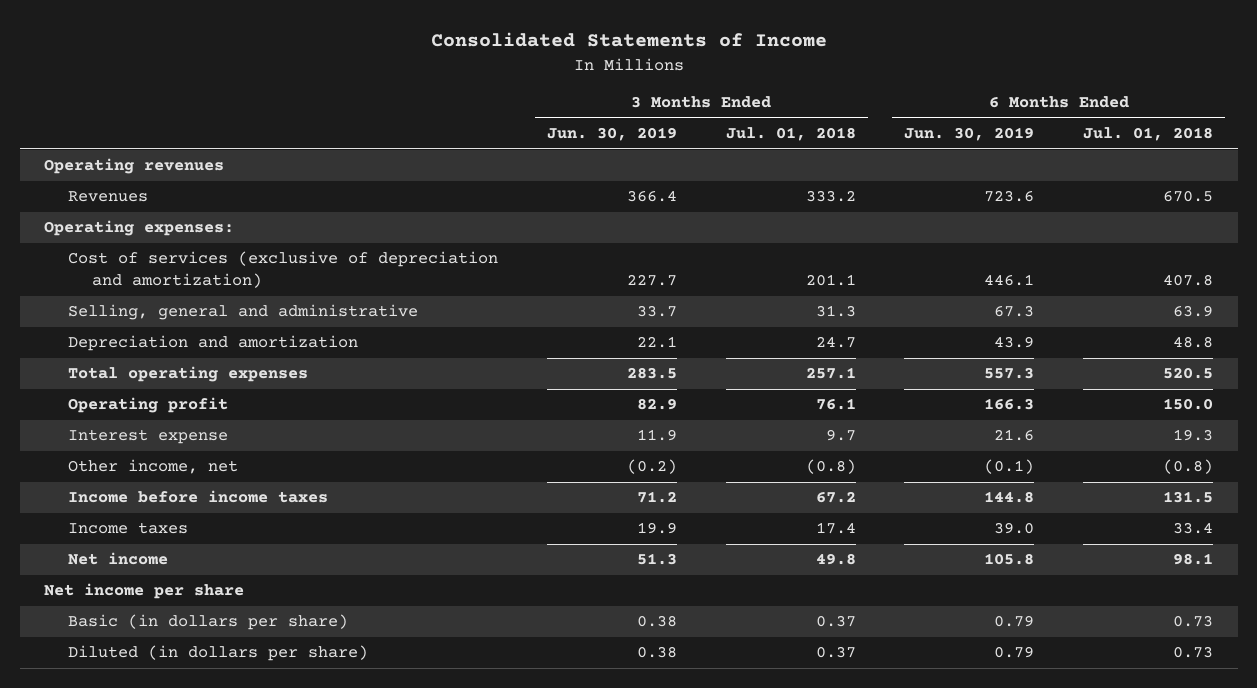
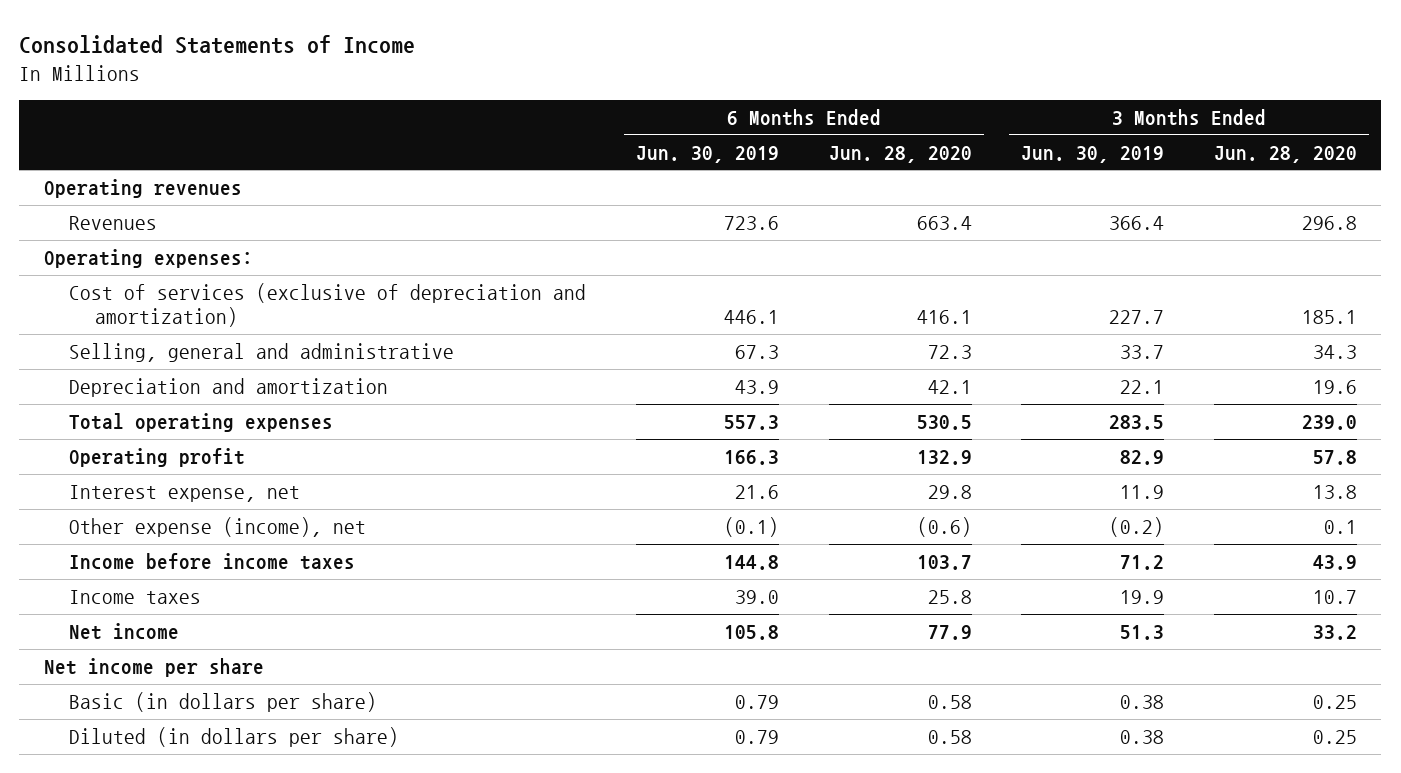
[725,127,856,142] Jul. 01, 2018 -> none
[1083,127,1214,142] Jul. 01, 2018 -> none
none -> [828,145,972,163] Jun. 28, 2020
none -> [1213,145,1357,163] Jun. 28, 2020
[67,429,228,445] Interest expense -> [69,484,301,502] Interest expense, net
[67,459,238,475] Other income, net -> [69,516,367,537] Other expense (income), net

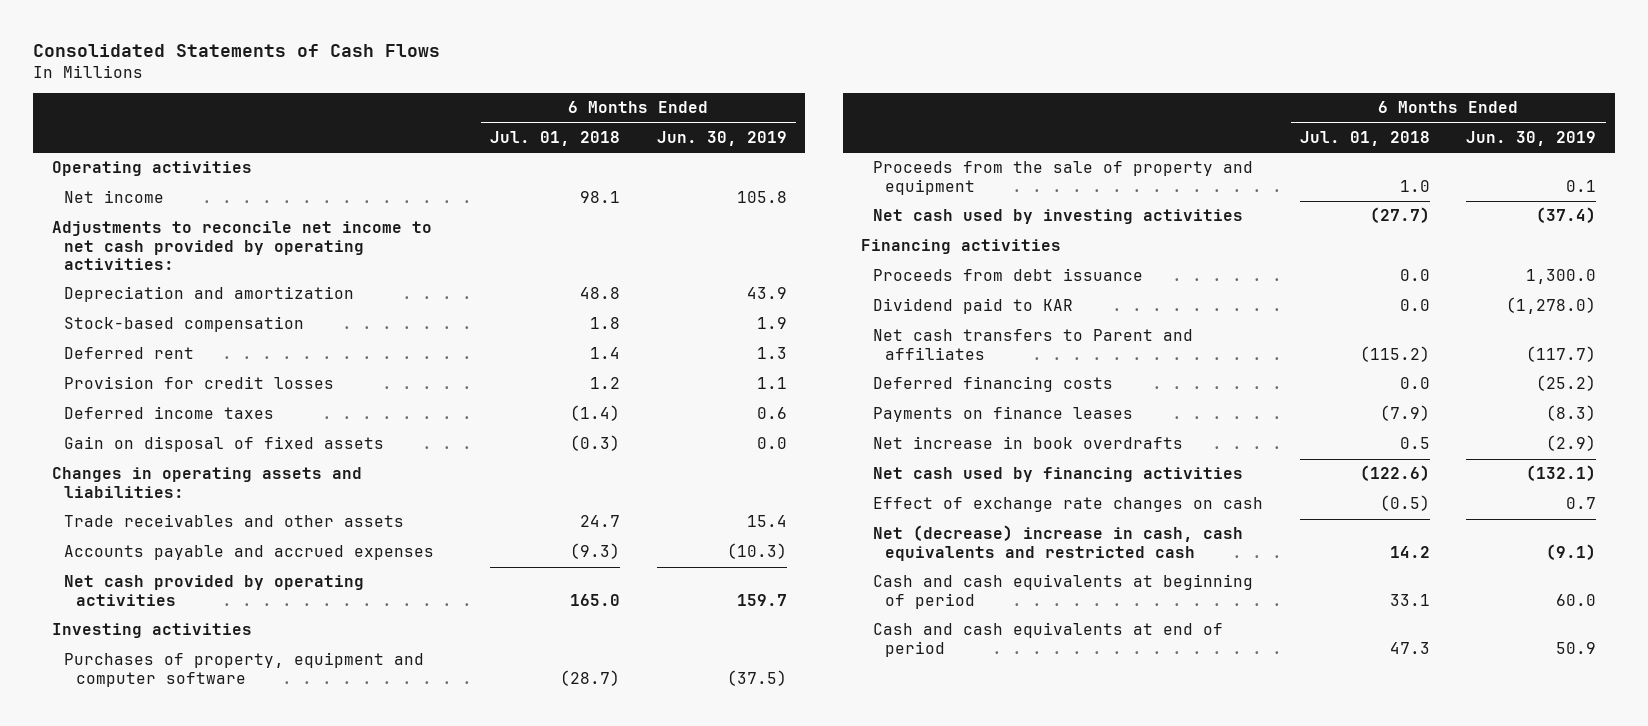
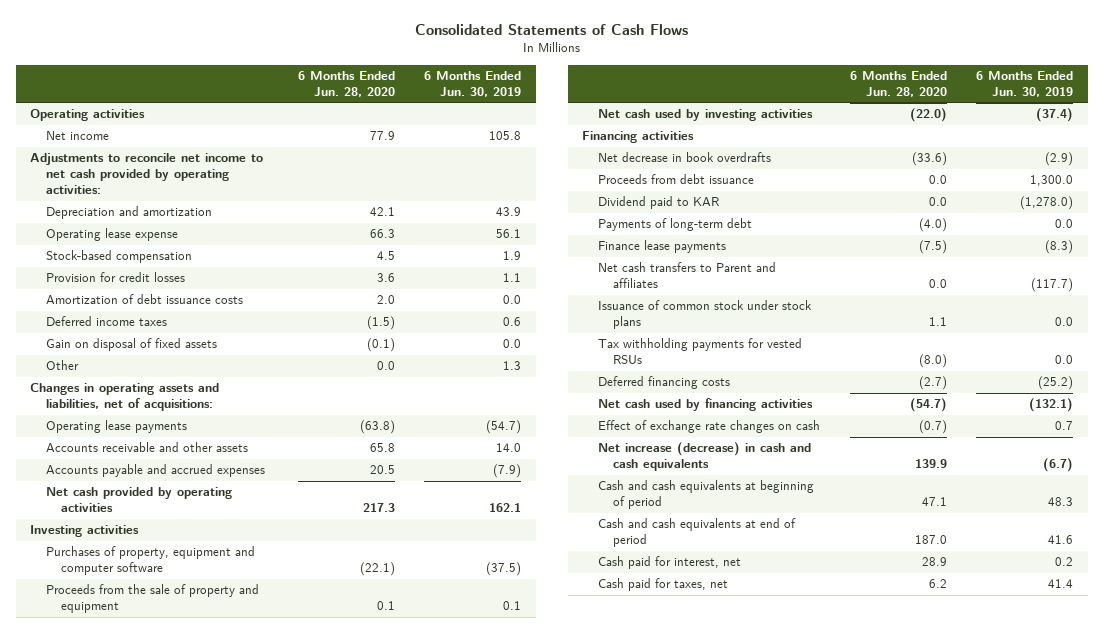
[490,131,621,147] Jul. 01, 2018 -> none
none -> [297,71,395,98] 6 Months Ended Jun. 28, 2020
none -> [45,228,178,242] Operating lease expense
[63,347,194,360] Deferred rent -> none
none -> [45,294,243,305] Amortization of debt issuance costs
none -> [45,360,79,371] Other
[51,467,362,498] Changes in operating assets and liabilities: -> [30,383,220,412] Changes in operating assets and liabilities, net of acquisitions:
none -> [45,420,187,434] Operating lease payments
[63,514,404,528] Trade receivables and other assets -> [45,442,248,453] Accounts receivable and other assets
[746,515,787,528] 15.4 -> [496,443,522,453] 14.0
[726,543,787,560] (10.3) -> [493,464,522,479] (7.9)
[736,593,787,606] 159.7 -> [489,503,522,513] 162.1
none -> [597,152,771,163] Net decrease in book overdrafts
none -> [597,218,752,232] Payments of long-term debt
none -> [597,240,726,254] Finance lease payments
none -> [597,300,812,330] Issuance of common stock under stock plans
none -> [597,338,802,365] Tax withholding payments for vested RSUs
[873,406,1134,423] Payments on finance leases -> none
[873,436,1184,450] Net increase in book overdrafts -> none
[873,525,1244,561] Net (decrease) increase in cash, cash equivalents and restricted cash -> [597,442,811,472] Net increase (decrease) in cash and cash equivalents
[1546,543,1597,560] (9.1) -> [1043,458,1074,473] (6.7)
[1556,593,1597,606] 60.0 -> [1048,497,1074,507] 48.3
[1556,641,1597,654] 50.9 -> [1048,535,1074,545] 41.6
none -> [597,556,741,570] Cash paid for interest, net
none -> [597,578,728,592] Cash paid for taxes, net

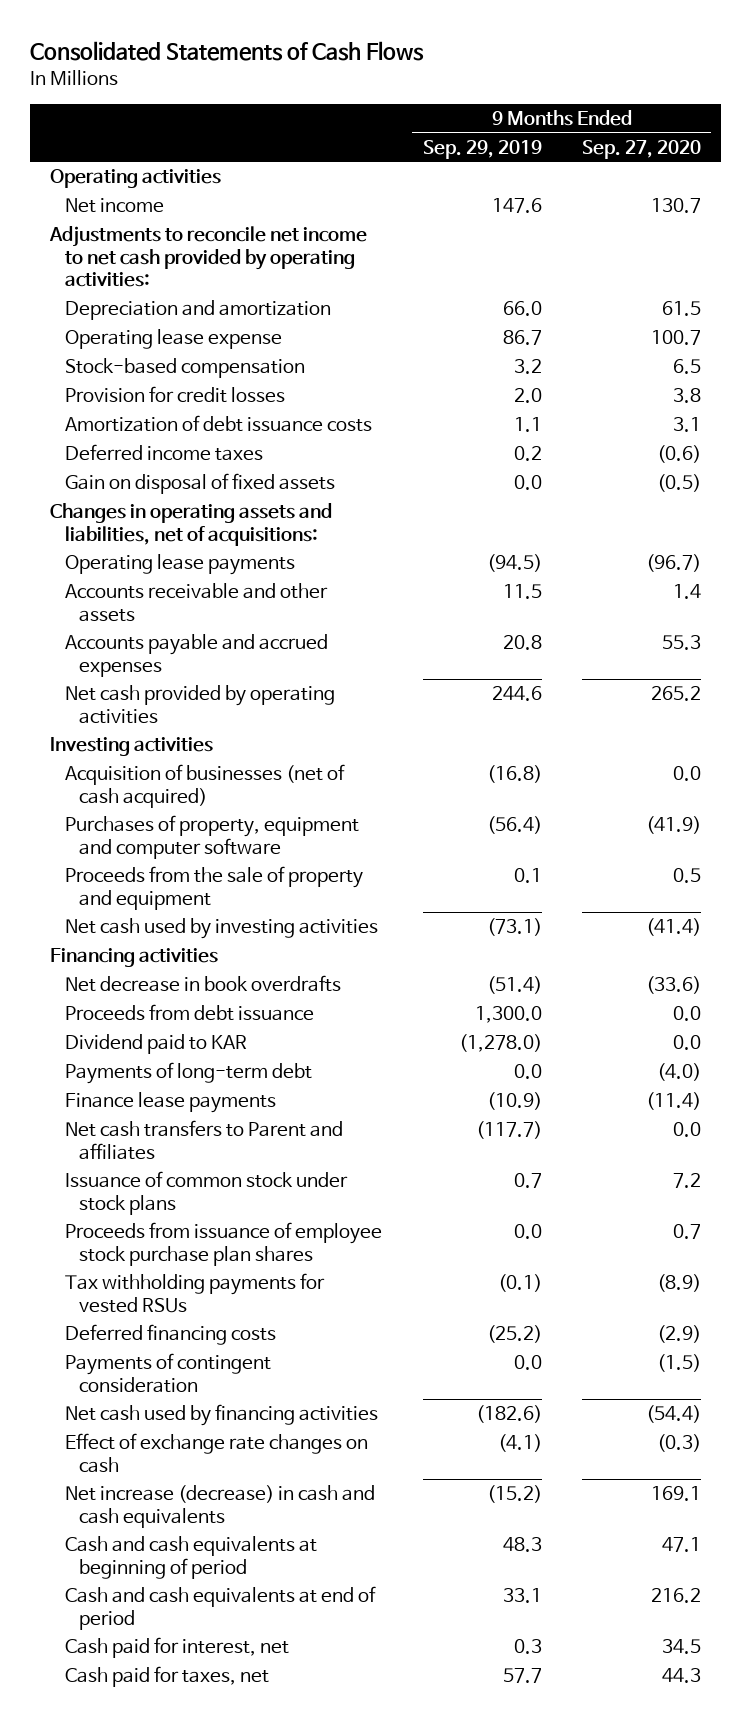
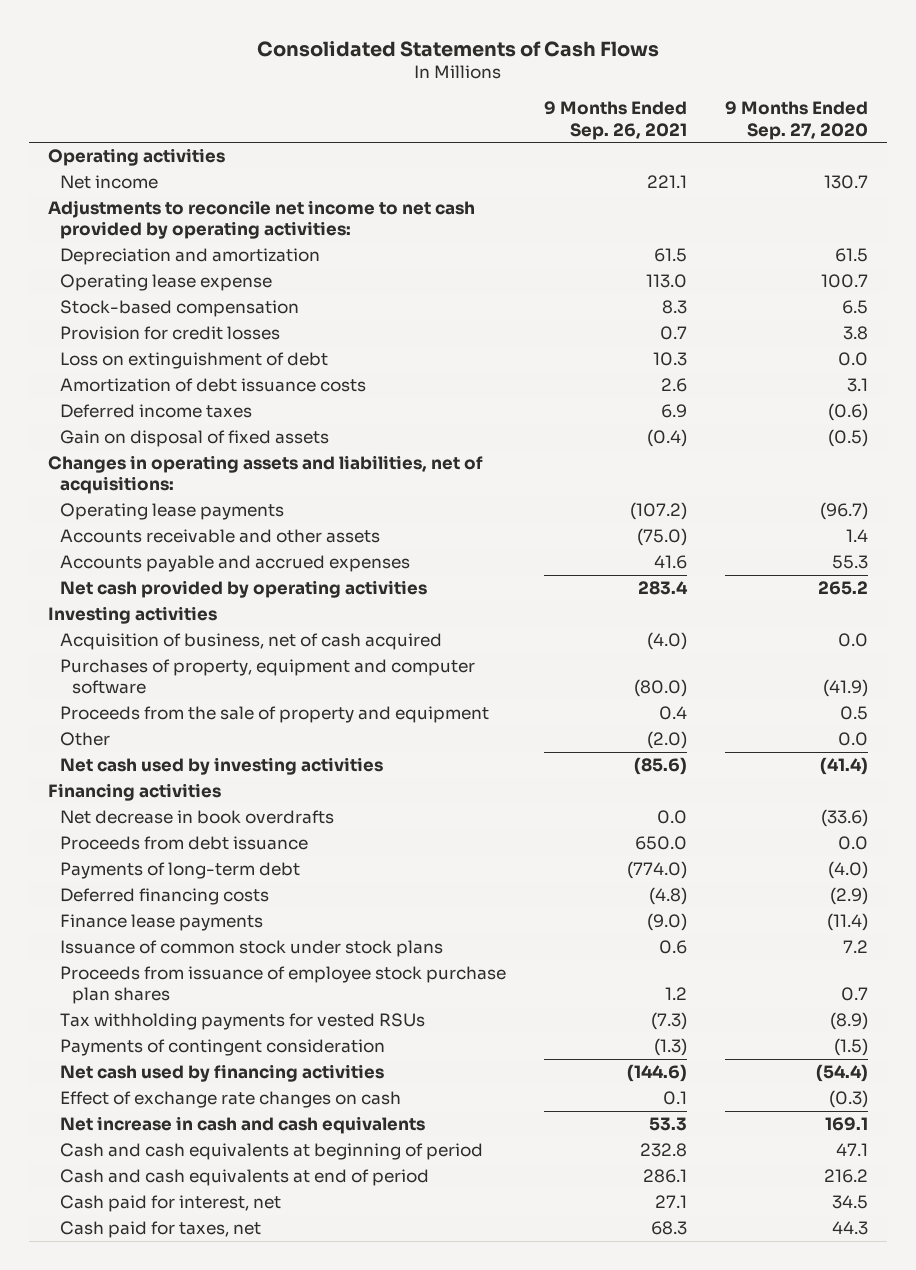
[422,139,542,159] Sep. 29, 2019 -> none
none -> [543,101,687,140] 9 Months Ended Sep. 26, 2021
none -> [60,351,329,369] Loss on extinguishment of debt
[64,764,345,808] Acquisition of businesses (net of cash acquired) -> [60,632,443,650] Acquisition of business, net of cash acquired
none -> [60,731,111,746] Other
[64,1034,247,1055] Dividend paid to KAR -> none
[64,1324,276,1346] Deferred financing costs -> [60,887,270,905] Deferred financing costs
[64,1120,343,1160] Net cash transfers to Parent and affiliates -> none
[64,1485,375,1528] Net increase (decrease) in cash and cash equivalents -> [60,1115,426,1134] Net increase in cash and cash equivalents

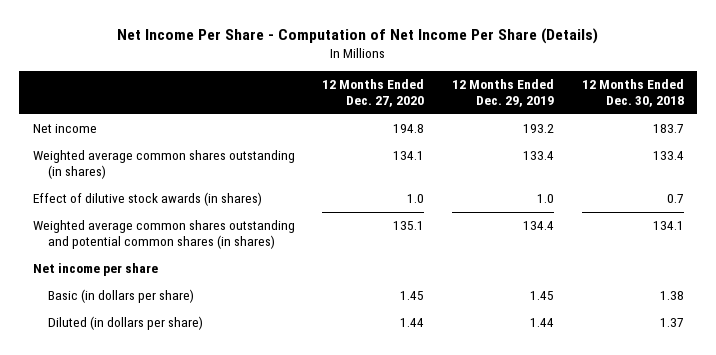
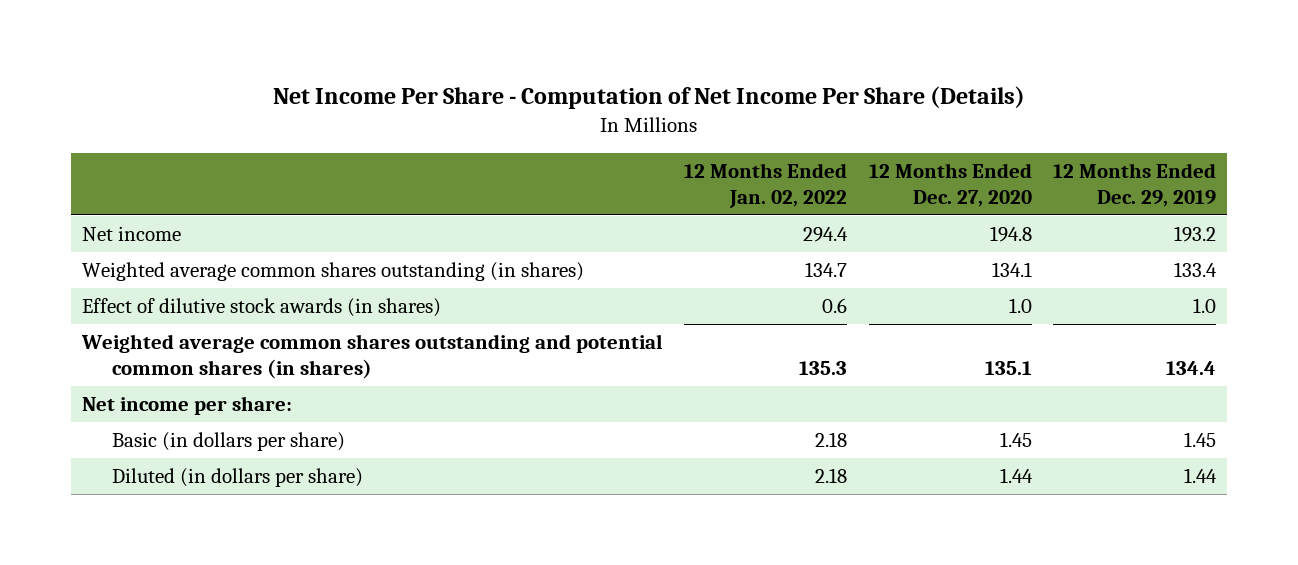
[581,78,684,108] 12 Months Ended Dec. 30, 2018 -> none
none -> [684,163,848,209] 12 Months Ended Jan. 02, 2022
[32,263,158,277] Net income per share -> [81,396,292,416] Net income per share:

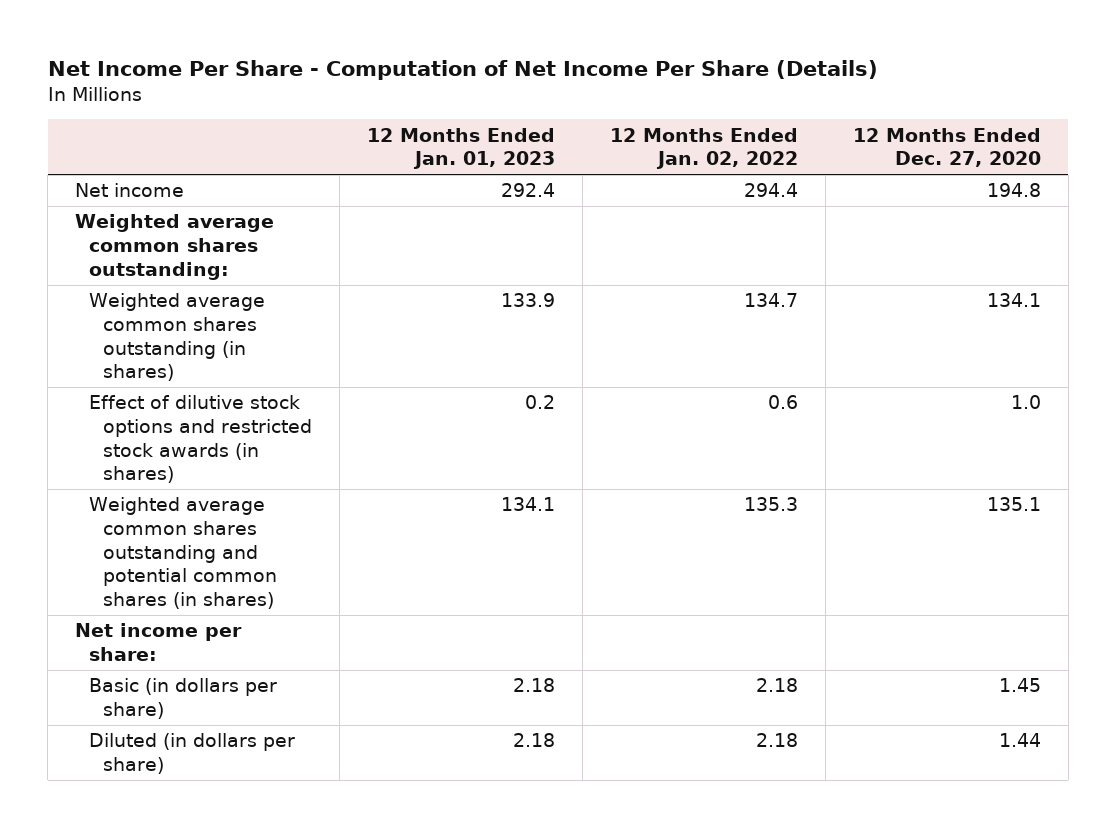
[1053,163,1217,208] 12 Months Ended Dec. 29, 2019 -> none
none -> [366,127,555,170] 12 Months Ended Jan. 01, 2023
none -> [75,214,275,280] Weighted average common shares outstanding:
[81,298,441,318] Effect of dilutive stock awards (in shares) -> [88,395,312,484] Effect of dilutive stock options and restricted stock awards (in shares)

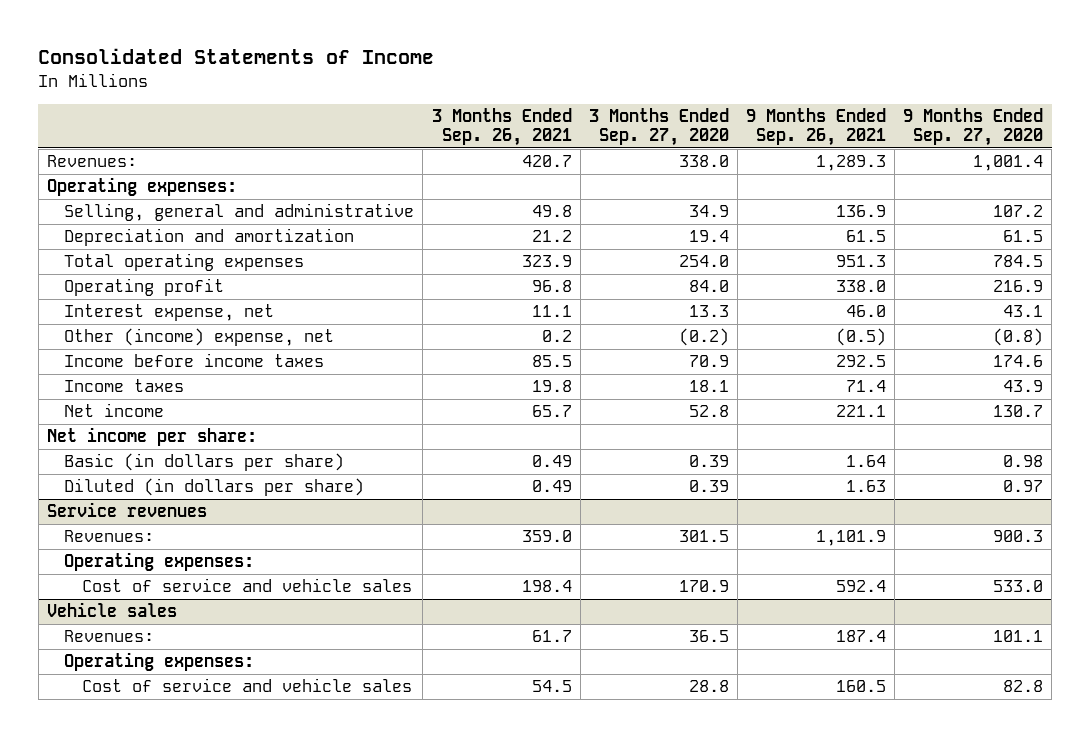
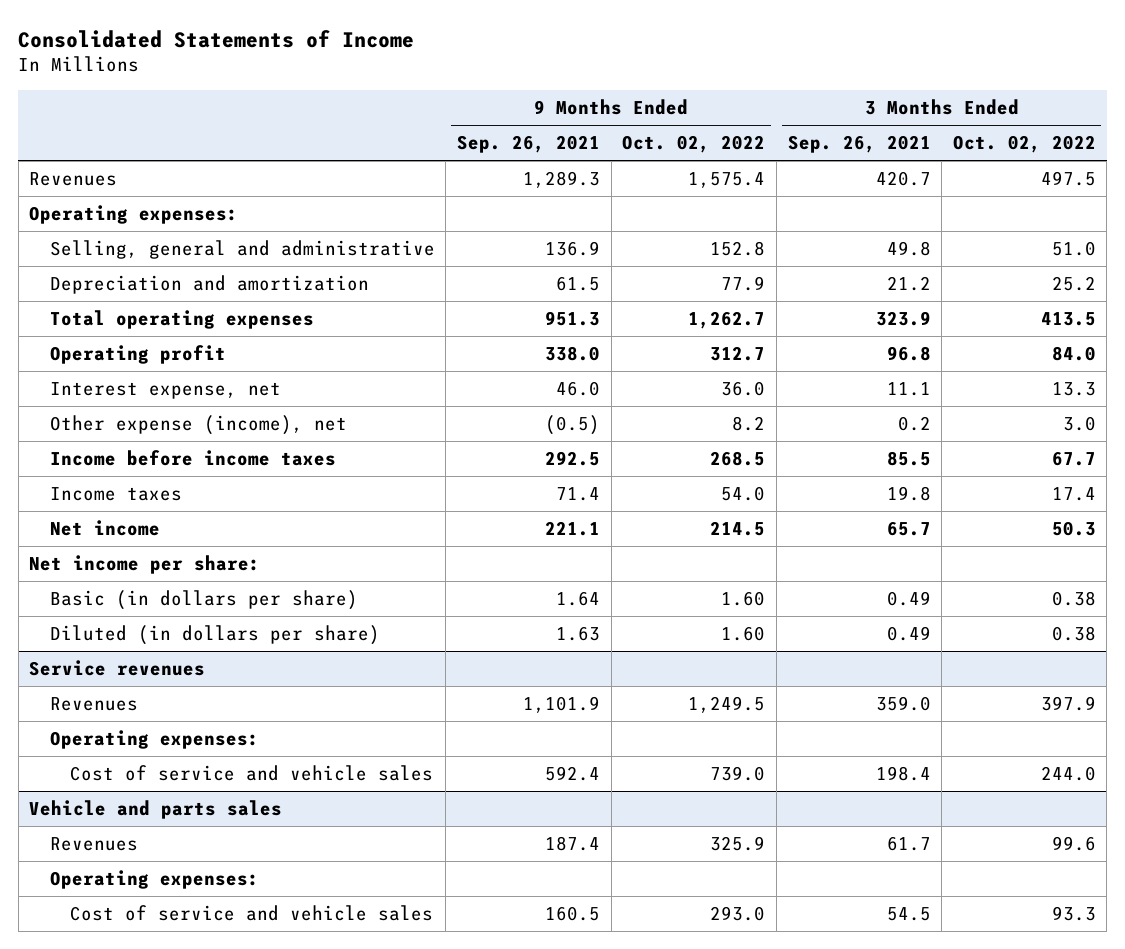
[588,107,729,147] 3 Months Ended Sep. 27, 2020 -> none
[903,107,1044,147] 9 Months Ended Sep. 27, 2020 -> none
none -> [622,135,766,154] Oct. 02, 2022
none -> [952,135,1096,154] Oct. 02, 2022
[46,155,137,168] Revenues: -> [29,172,118,187] Revenues
[64,328,335,347] Other (income) expense, net -> [49,415,347,436] Other expense (income), net
[64,530,155,543] Revenues: -> [49,697,138,712] Revenues
[46,602,177,618] Vehicle sales -> [29,800,283,820] Vehicle and parts sales
[64,630,155,643] Revenues: -> [49,837,138,852] Revenues

